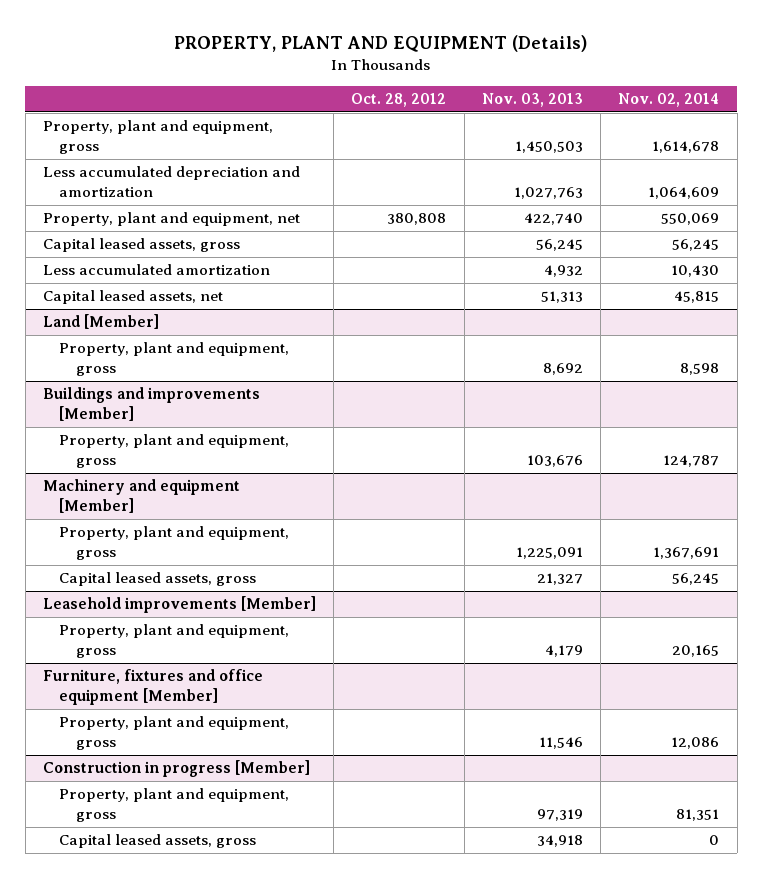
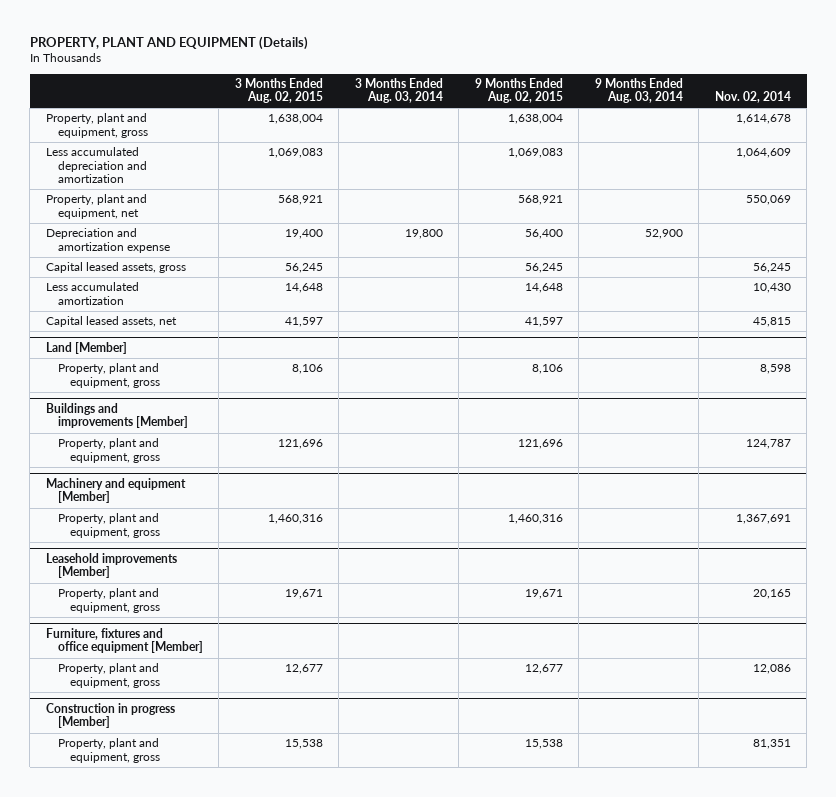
[351,92,447,107] Oct. 28, 2012 -> none
[481,92,583,107] Nov. 03, 2013 -> none
none -> [234,77,323,104] 3 Months Ended Aug. 02, 2015
none -> [354,77,443,104] 3 Months Ended Aug. 03, 2014
none -> [474,77,563,104] 9 Months Ended Aug. 02, 2015
none -> [594,77,683,104] 9 Months Ended Aug. 03, 2014
none -> [45,228,170,253] Depreciation and amortization expense
[59,572,257,587] Capital leased assets, gross -> none
[59,834,257,849] Capital leased assets, gross -> none

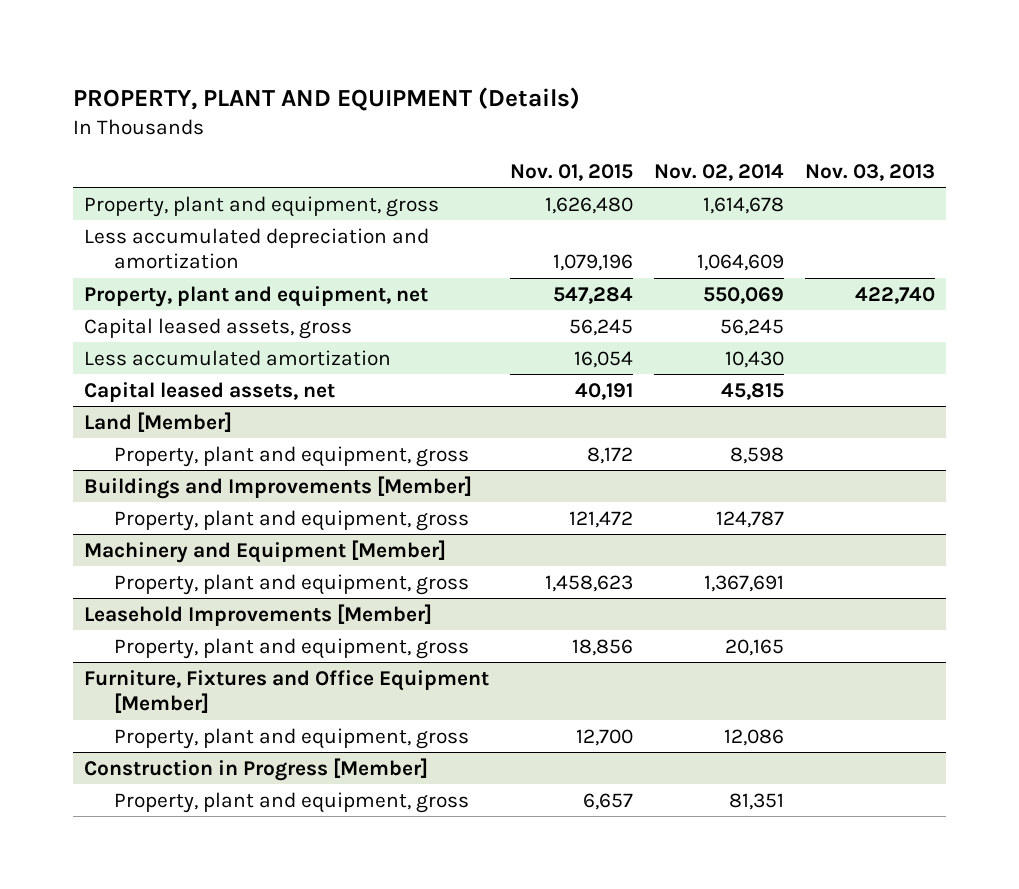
[234,77,323,104] 3 Months Ended Aug. 02, 2015 -> none
[354,77,443,104] 3 Months Ended Aug. 03, 2014 -> none
[474,77,563,104] 9 Months Ended Aug. 02, 2015 -> none
[594,77,683,104] 9 Months Ended Aug. 03, 2014 -> none
none -> [509,164,633,182] Nov. 01, 2015
none -> [805,164,936,182] Nov. 03, 2013
[45,228,170,253] Depreciation and amortization expense -> none
[45,402,188,429] Buildings and improvements [Member] -> [83,475,472,499] Buildings and Improvements [Member]
[45,477,186,504] Machinery and equipment [Member] -> [83,539,446,563] Machinery and Equipment [Member]
[45,552,177,579] Leasehold improvements [Member] -> [83,603,432,626] Leasehold Improvements [Member]
[45,627,203,654] Furniture, fixtures and office equipment [Member] -> [83,669,489,714] Furniture, Fixtures and Office Equipment [Member]
[45,702,175,729] Construction in progress [Member] -> [83,757,428,781] Construction in Progress [Member]

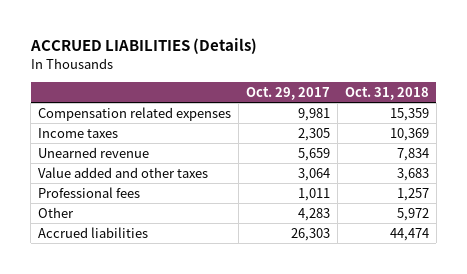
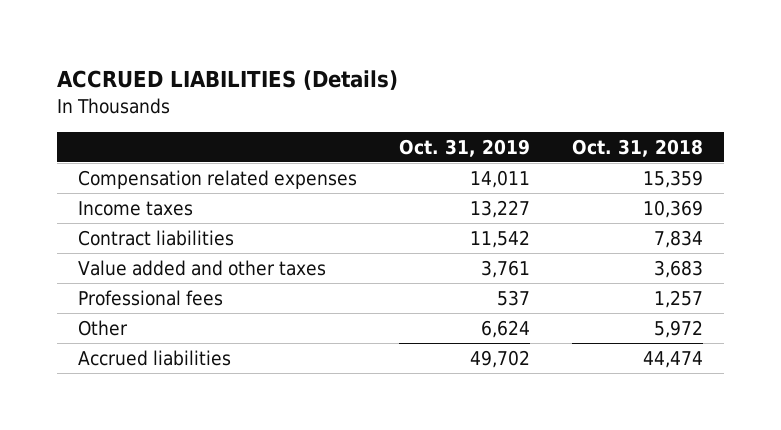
[246,87,331,101] Oct. 29, 2017 -> none
none -> [399,138,531,157] Oct. 31, 2019
[38,146,150,158] Unearned revenue -> [77,229,234,246] Contract liabilities

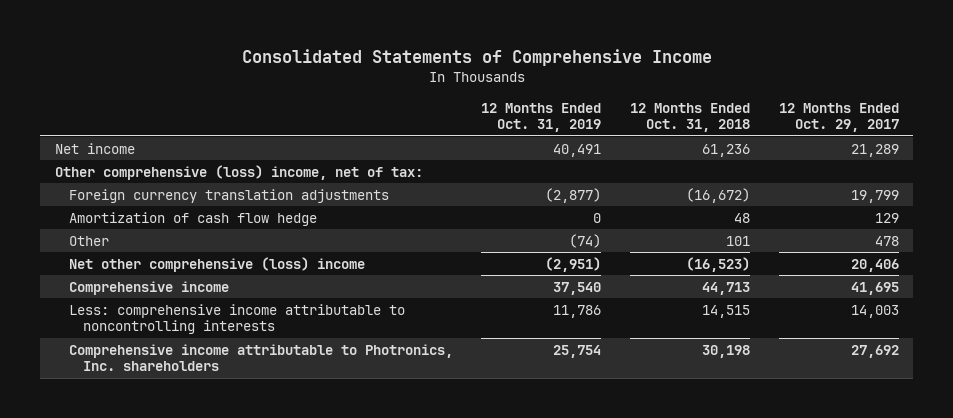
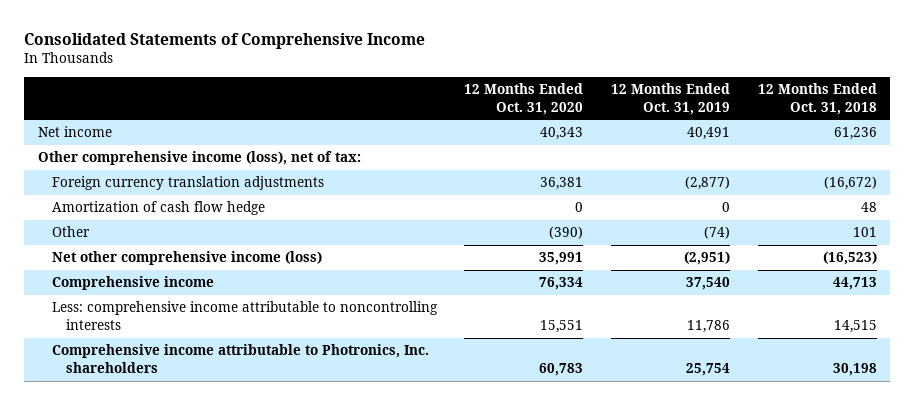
[778,102,899,133] 12 Months Ended Oct. 29, 2017 -> none
none -> [464,83,584,115] 12 Months Ended Oct. 31, 2020
[54,164,423,180] Other comprehensive (loss) income, net of tax: -> [37,151,361,166] Other comprehensive income (loss), net of tax:
[68,256,365,272] Net other comprehensive (loss) income -> [51,251,322,266] Net other comprehensive income (loss)

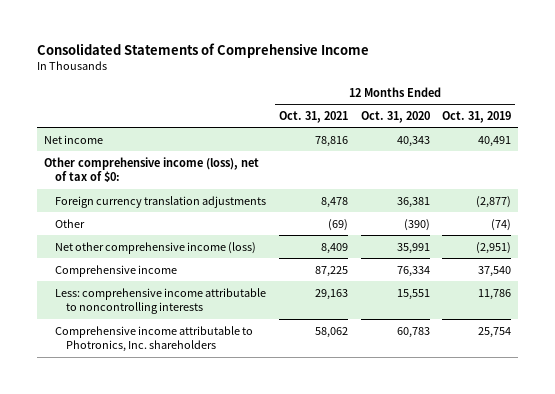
[757,83,877,115] 12 Months Ended Oct. 31, 2018 -> none
none -> [278,110,348,123] Oct. 31, 2021
[37,151,361,166] Other comprehensive income (loss), net of tax: -> [43,156,259,183] Other comprehensive income (loss), net of tax of $0:
[51,201,265,216] Amortization of cash flow hedge -> none

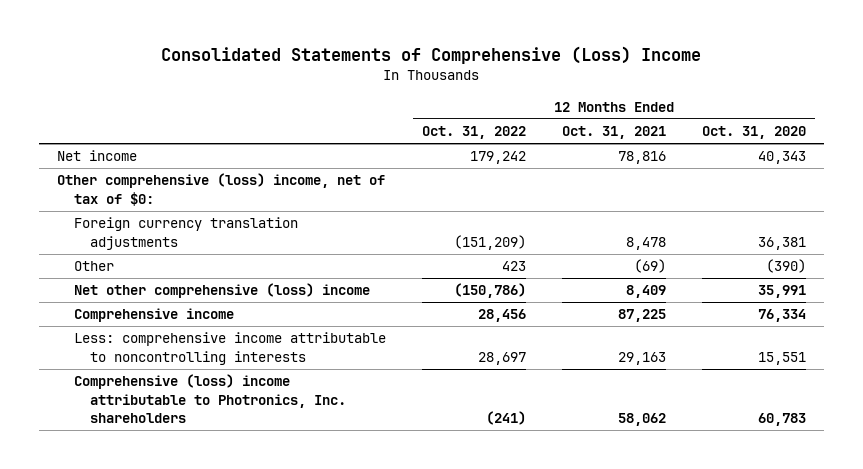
[37,42,370,58] Consolidated Statements of Comprehensive Income -> [161,46,702,65] Consolidated Statements of Comprehensive (Loss) Income
[442,110,512,123] Oct. 31, 2019 -> none
none -> [421,126,526,140] Oct. 31, 2022
[43,156,259,183] Other comprehensive income (loss), net of tax of $0: -> [57,173,386,206] Other comprehensive (loss) income, net of tax of $0:
[54,241,256,254] Net other comprehensive income (loss) -> [73,283,370,299] Net other comprehensive (loss) income
[54,325,253,353] Comprehensive income attributable to Photronics, Inc. shareholders -> [73,374,347,424] Comprehensive (loss) income attributable to Photronics, Inc. shareholders

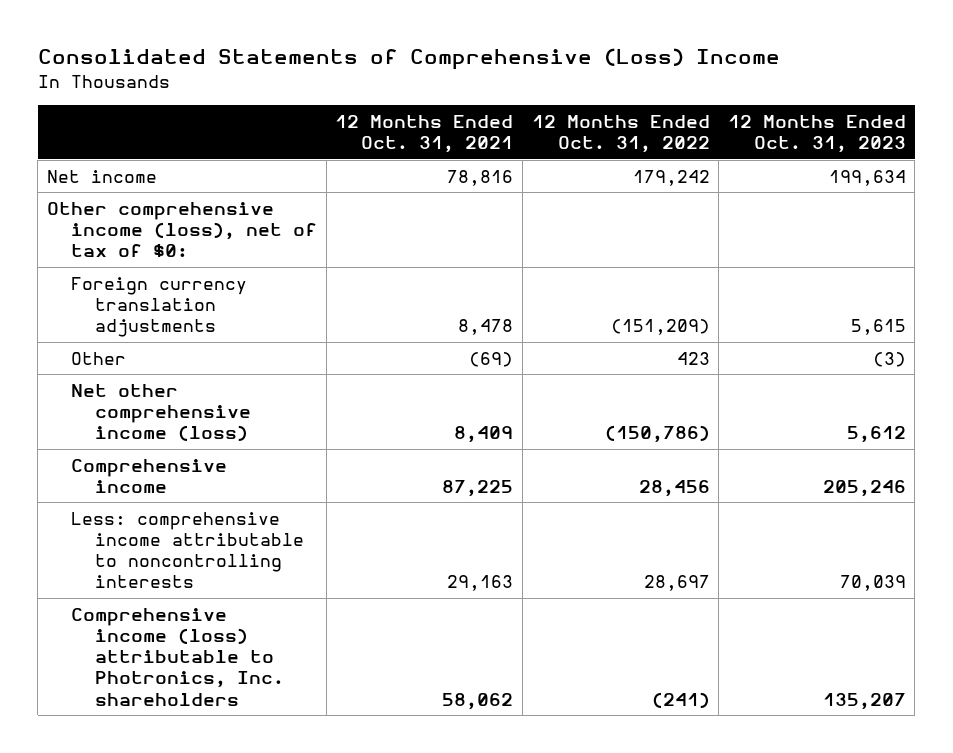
[701,126,806,140] Oct. 31, 2020 -> none
none -> [727,114,906,154] 12 Months Ended Oct. 31, 2023
[57,173,386,206] Other comprehensive (loss) income, net of tax of $0: -> [46,201,318,258] Other comprehensive income (loss), net of tax of $0:
[73,283,370,299] Net other comprehensive (loss) income -> [71,383,252,442] Net other comprehensive income (loss)
[73,374,347,424] Comprehensive (loss) income attributable to Photronics, Inc. shareholders -> [71,607,285,706] Comprehensive income (loss) attributable to Photronics, Inc. shareholders

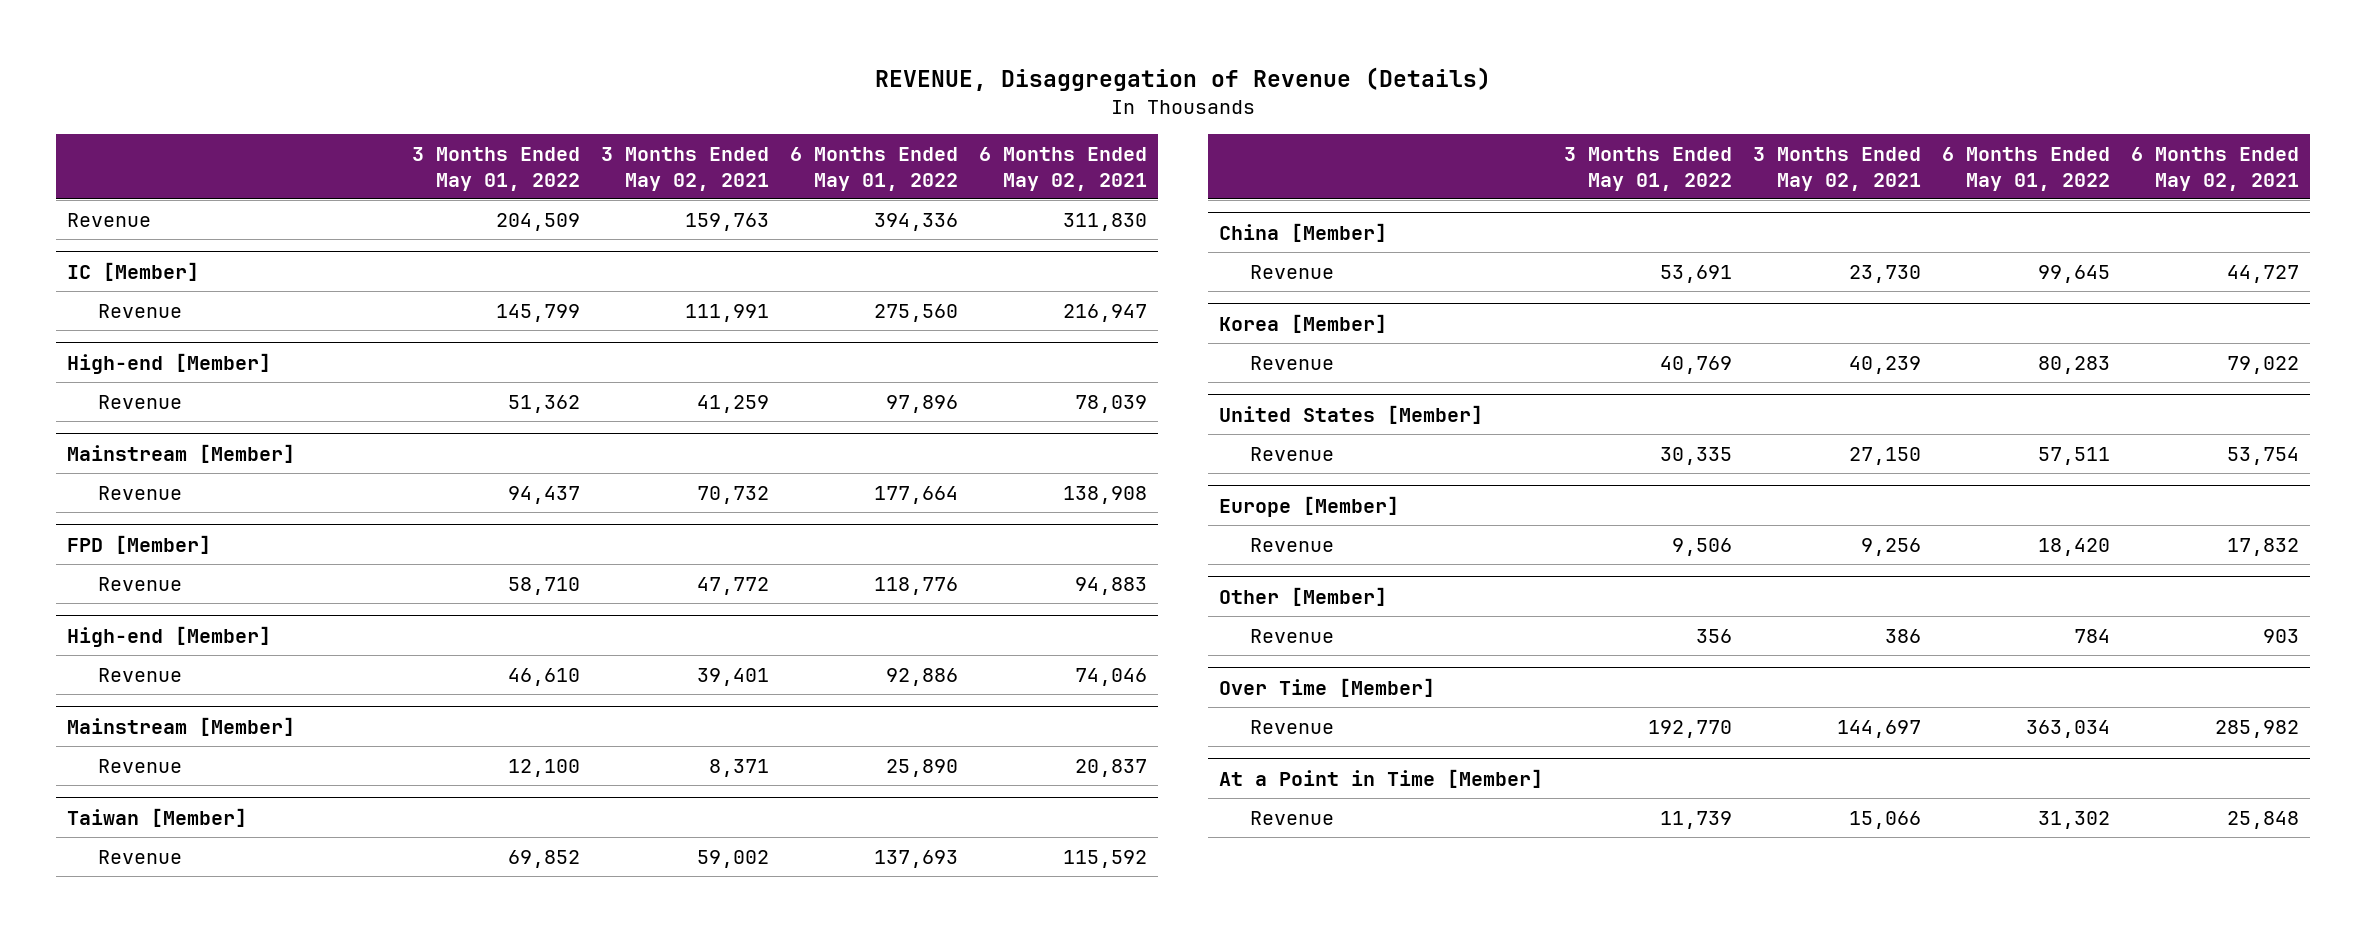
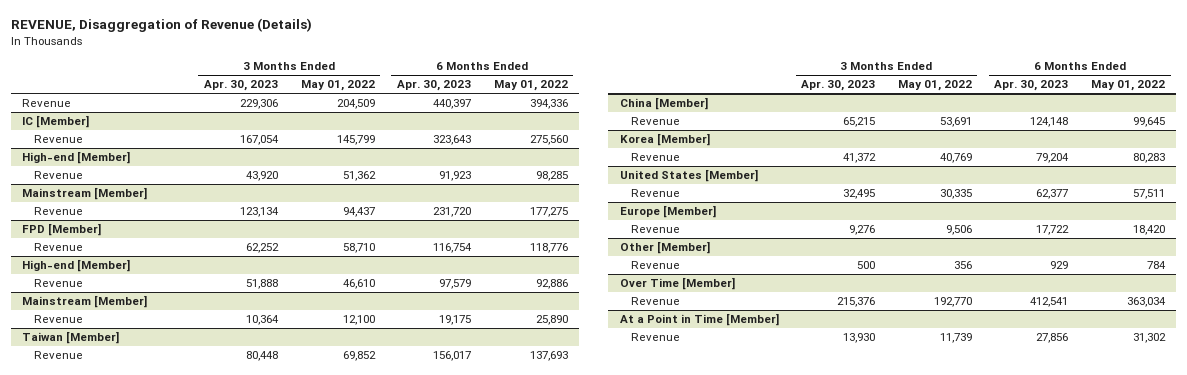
[600,147,769,191] 3 Months Ended May 02, 2021 -> none
[979,147,1148,191] 6 Months Ended May 02, 2021 -> none
none -> [203,80,278,92] Apr. 30, 2023
none -> [397,80,472,92] Apr. 30, 2023
[886,394,959,413] 97,896 -> [535,171,568,182] 98,285
[874,485,959,504] 177,664 -> [529,207,568,218] 177,275

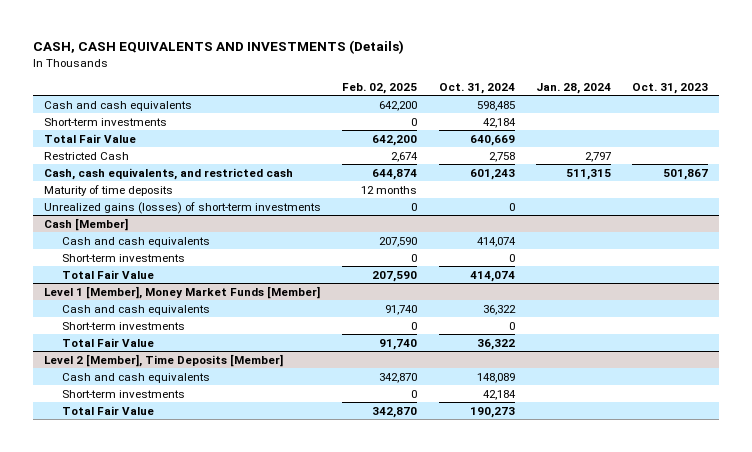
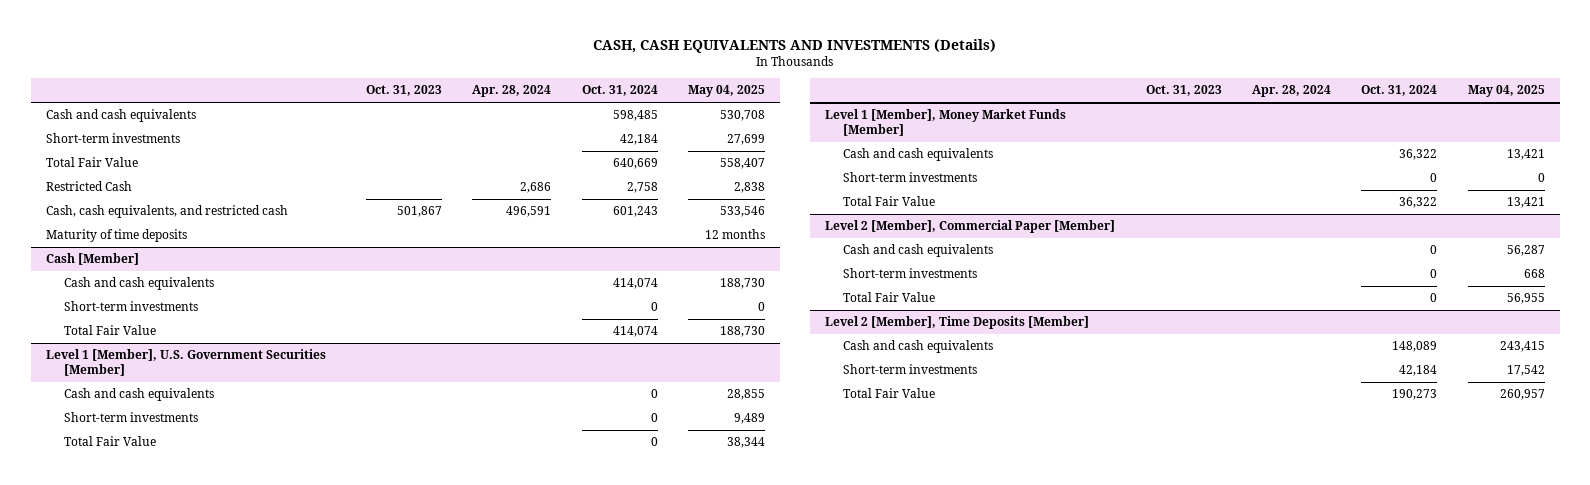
[342,82,418,94] Feb. 02, 2025 -> none
[535,82,611,94] Jan. 28, 2024 -> none
none -> [472,85,552,98] Apr. 28, 2024
none -> [688,85,766,98] May 04, 2025
[43,201,321,214] Unrealized gains (losses) of short-term investments -> none
none -> [45,349,326,376] Level 1 [Member], U.S. Government Securities [Member]
none -> [63,388,214,402] Cash and cash equivalents
none -> [63,412,198,423] Short-term investments
none -> [63,436,156,447] Total Fair Value
none -> [825,220,1116,234] Level 2 [Member], Commercial Paper [Member]
none -> [843,244,994,258] Cash and cash equivalents
none -> [843,268,978,279] Short-term investments
none -> [843,292,936,303] Total Fair Value

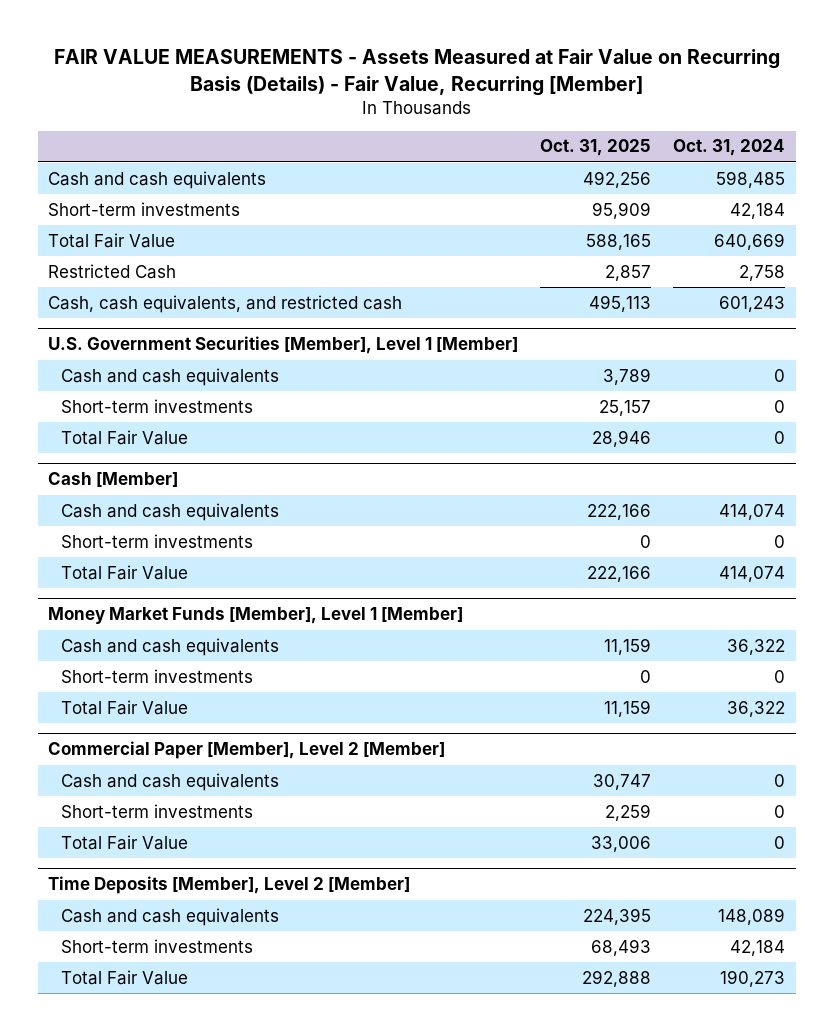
[593,38,997,53] CASH, CASH EQUIVALENTS AND INVESTMENTS (Details) -> [53,49,780,96] FAIR VALUE MEASUREMENTS - Assets Measured at Fair Value on Recurring Basis (Details) - Fair Value, Recurring [Member]
[366,85,443,97] Oct. 31, 2023 -> none
[472,85,552,98] Apr. 28, 2024 -> none
[688,85,766,98] May 04, 2025 -> none
none -> [540,139,652,157] Oct. 31, 2025
[45,229,187,243] Maturity of time deposits -> none
none -> [48,336,519,355] U.S. Government Securities [Member], Level 1 [Member]
none -> [60,367,279,386] Cash and cash equivalents
none -> [60,398,253,413] Short-term investments
none -> [60,429,188,445] Total Fair Value
[45,349,326,376] Level 1 [Member], U.S. Government Securities [Member] -> none
[63,388,214,402] Cash and cash equivalents -> none
[63,412,198,423] Short-term investments -> none
[63,436,156,447] Total Fair Value -> none
[825,109,1067,136] Level 1 [Member], Money Market Funds [Member] -> [48,607,464,625] Money Market Funds [Member], Level 1 [Member]
[825,220,1116,234] Level 2 [Member], Commercial Paper [Member] -> [48,741,446,760] Commercial Paper [Member], Level 2 [Member]
[825,316,1090,330] Level 2 [Member], Time Deposits [Member] -> [48,876,411,895] Time Deposits [Member], Level 2 [Member]

